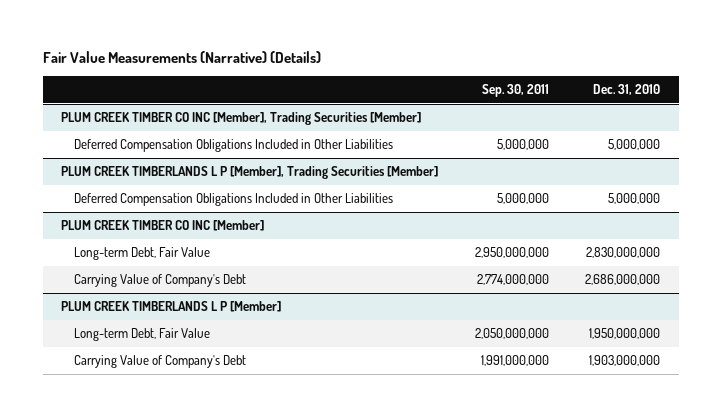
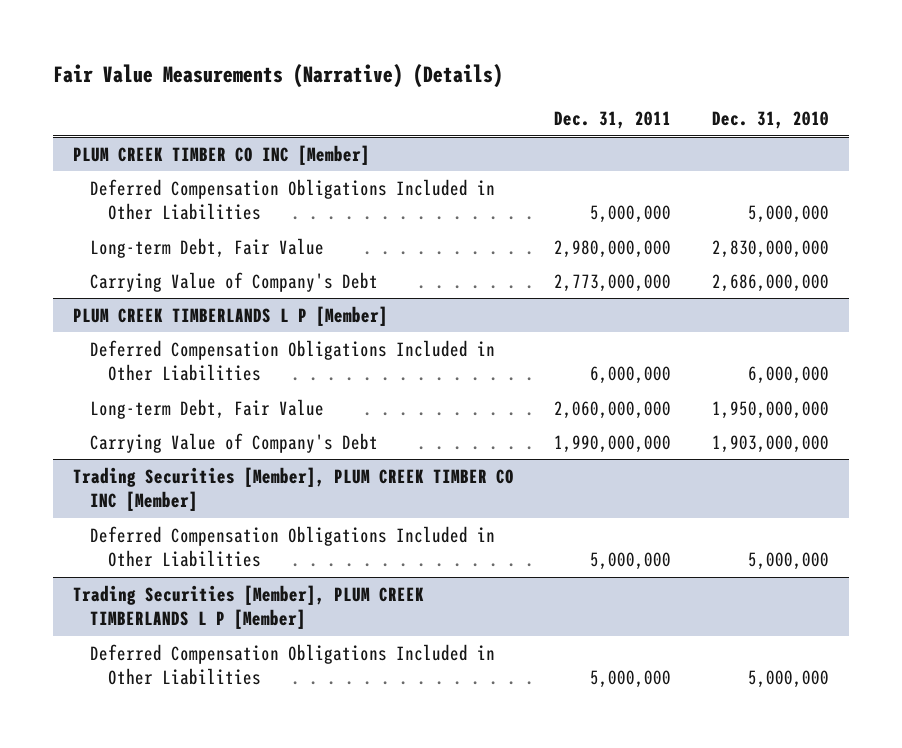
[481,84,549,98] Sep. 30, 2011 -> none
none -> [554,111,672,130] Dec. 31, 2011
[61,112,422,126] PLUM CREEK TIMBER CO INC [Member], Trading Securities [Member] -> none
[73,139,393,153] Deferred Compensation Obligations Included in Other Liabilities -> none
[61,166,439,180] PLUM CREEK TIMBERLANDS L P [Member], Trading Securities [Member] -> none
[73,193,393,207] Deferred Compensation Obligations Included in Other Liabilities -> none
none -> [90,178,496,221] Deferred Compensation Obligations Included in Other Liabilities
none -> [90,339,496,382] Deferred Compensation Obligations Included in Other Liabilities
none -> [72,466,514,512] Trading Securities [Member], PLUM CREEK TIMBER CO INC [Member]
none -> [90,525,496,568] Deferred Compensation Obligations Included in Other Liabilities
none -> [72,584,424,630] Trading Securities [Member], PLUM CREEK TIMBERLANDS L P [Member]
none -> [90,643,496,686] Deferred Compensation Obligations Included in Other Liabilities

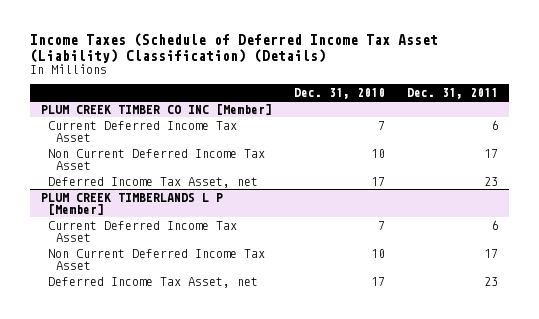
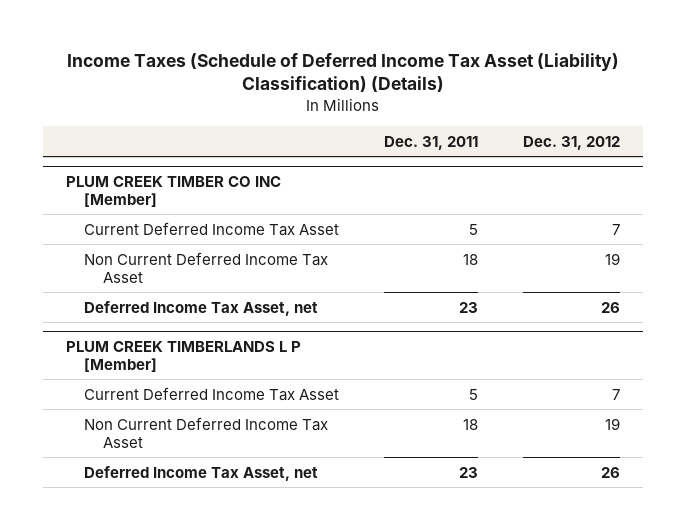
[293,88,385,100] Dec. 31, 2010 -> none
none -> [523,135,621,150] Dec. 31, 2012
[490,119,498,130] 6 -> [469,223,479,235] 5
[483,148,498,158] 17 -> [463,253,479,265] 18
[490,219,498,230] 6 -> [469,388,479,400] 5
[483,248,498,258] 17 -> [463,418,479,430] 18

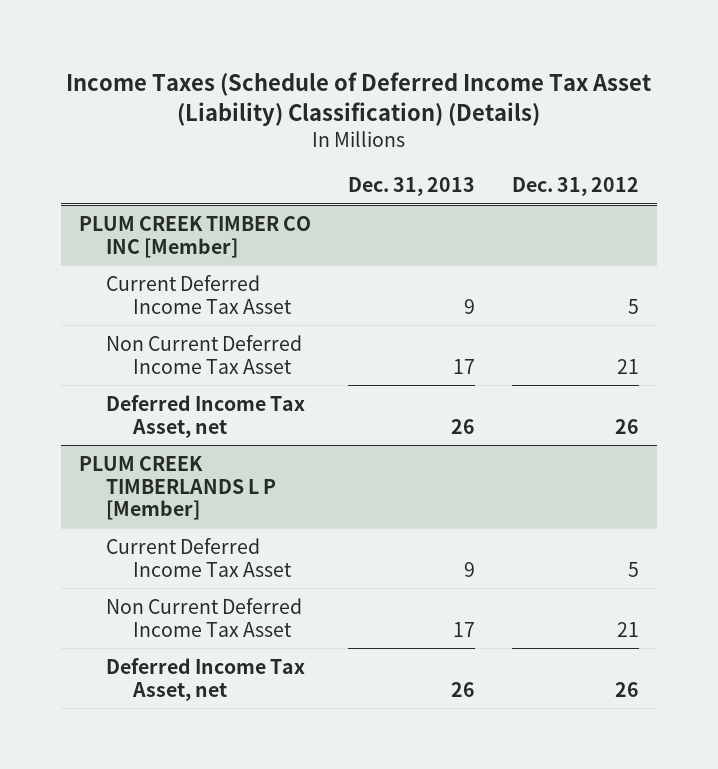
[384,135,479,150] Dec. 31, 2011 -> none
none -> [348,177,476,197] Dec. 31, 2013
[612,223,621,235] 7 -> [627,298,639,314] 5
[605,252,621,265] 19 -> [616,358,639,374] 21
[612,388,621,400] 7 -> [627,561,639,577] 5
[605,417,621,430] 19 -> [616,621,639,637] 21

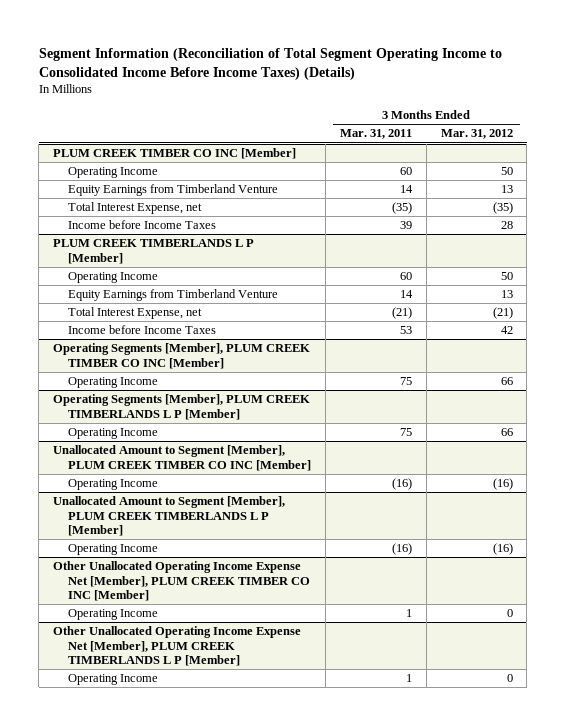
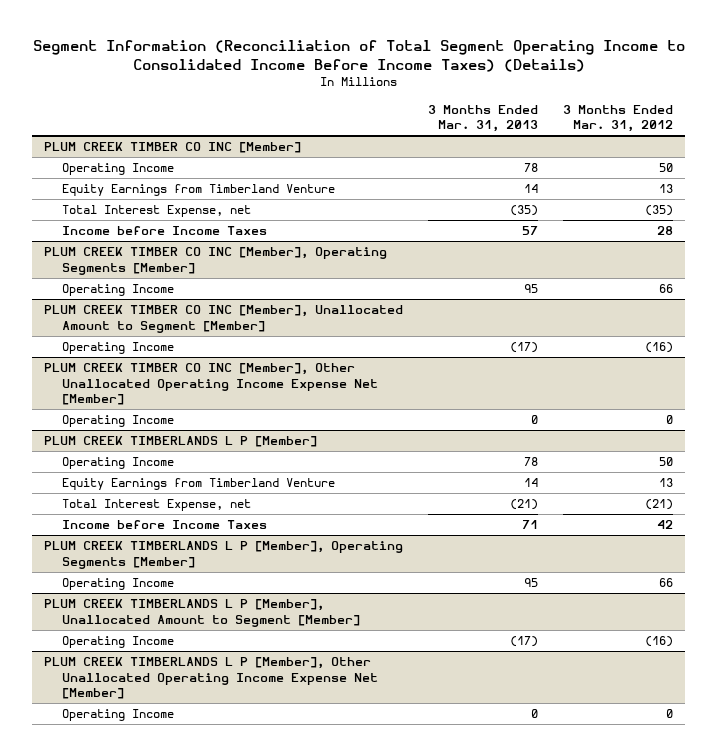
[339,129,412,140] Mar. 31, 2011 -> none
none -> [428,104,539,133] 3 Months Ended Mar. 31, 2013
none -> [44,247,388,275] PLUM CREEK TIMBER CO INC [Member], Operating Segments [Member]
none -> [62,284,175,297] Operating Income
none -> [44,305,404,333] PLUM CREEK TIMBER CO INC [Member], Unallocated Amount to Segment [Member]
none -> [62,342,175,355] Operating Income
none -> [44,363,379,406] PLUM CREEK TIMBER CO INC [Member], Other Unallocated Operating Income Expense Net [Member]
none -> [62,415,175,428] Operating Income
[52,343,310,369] Operating Segments [Member], PLUM CREEK TIMBER CO INC [Member] -> none
[68,377,159,389] Operating Income -> none
[52,394,310,420] Operating Segments [Member], PLUM CREEK TIMBERLANDS L P [Member] -> [44,541,404,569] PLUM CREEK TIMBERLANDS L P [Member], Operating Segments [Member]
[52,445,312,471] Unallocated Amount to Segment [Member], PLUM CREEK TIMBER CO INC [Member] -> none
[68,479,159,491] Operating Income -> none
[52,496,285,537] Unallocated Amount to Segment [Member], PLUM CREEK TIMBERLANDS L P [Member] -> [44,599,361,627] PLUM CREEK TIMBERLANDS L P [Member], Unallocated Amount to Segment [Member]
[52,561,311,602] Other Unallocated Operating Income Expense Net [Member], PLUM CREEK TIMBER CO INC [Member] -> none
[68,609,159,621] Operating Income -> none
[52,626,301,667] Other Unallocated Operating Income Expense Net [Member], PLUM CREEK TIMBERLANDS L P [Member] -> [44,657,379,700] PLUM CREEK TIMBERLANDS L P [Member], Other Unallocated Operating Income Expense Net [Member]

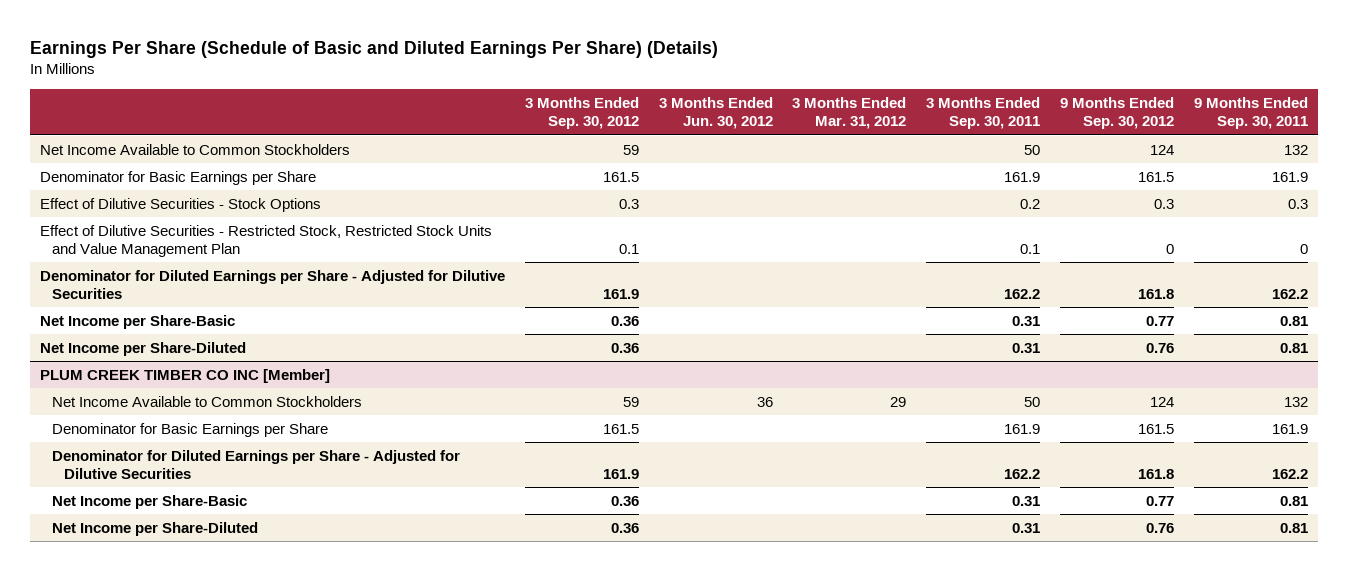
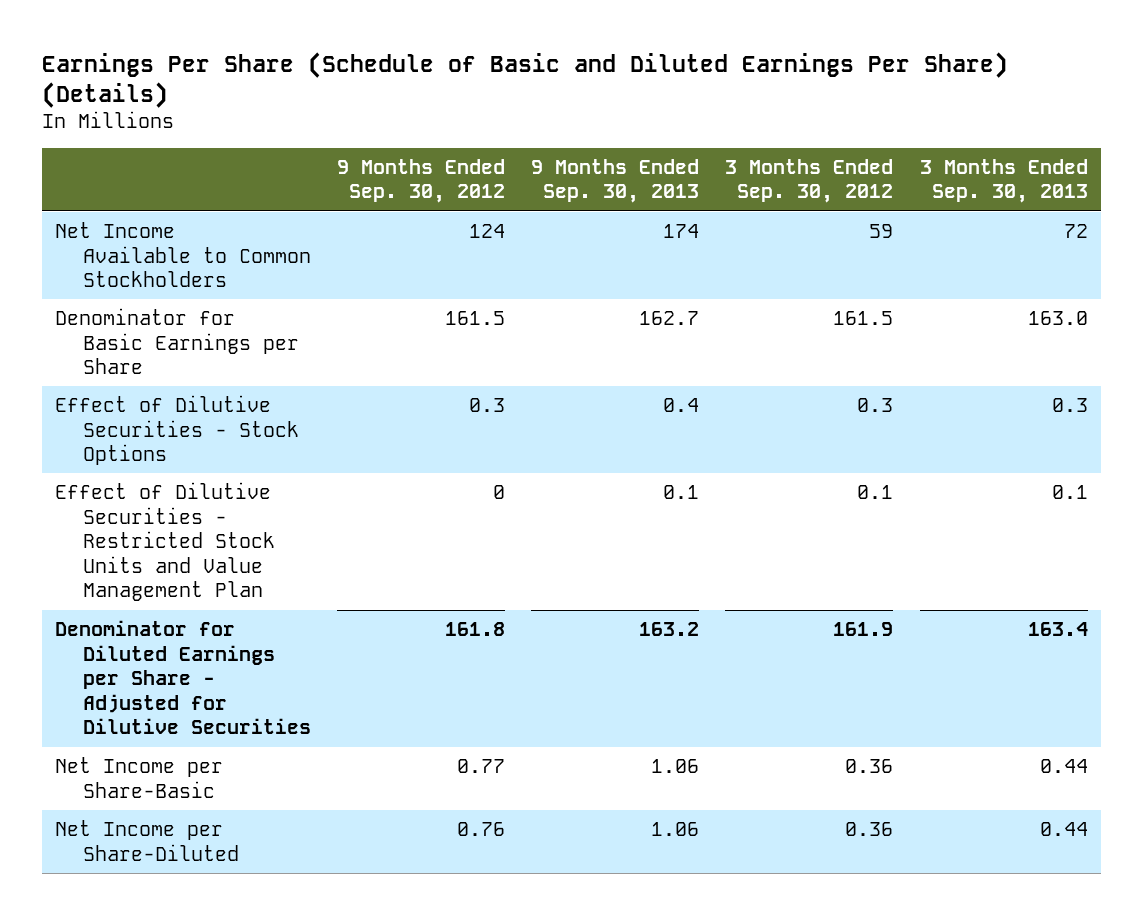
[658,97,773,130] 3 Months Ended Jun. 30, 2012 -> none
[792,97,907,130] 3 Months Ended Mar. 31, 2012 -> none
[926,97,1041,130] 3 Months Ended Sep. 30, 2011 -> none
[1194,97,1309,130] 9 Months Ended Sep. 30, 2011 -> none
none -> [531,158,700,204] 9 Months Ended Sep. 30, 2013
none -> [919,158,1088,204] 3 Months Ended Sep. 30, 2013
[39,269,505,299] Denominator for Diluted Earnings per Share - Adjusted for Dilutive Securities -> none
[39,314,235,329] Net Income per Share-Basic -> none
[39,341,246,356] Net Income per Share-Diluted -> none
[39,368,330,383] PLUM CREEK TIMBER CO INC [Member] -> none
[52,395,363,407] Net Income Available to Common Stockholders -> none
[52,422,329,437] Denominator for Basic Earnings per Share -> none
[39,224,492,257] Effect of Dilutive Securities - Restricted Stock, Restricted Stock Units and Value Management Plan -> [54,481,275,602] Effect of Dilutive Securities - Restricted Stock Units and Value Management Plan

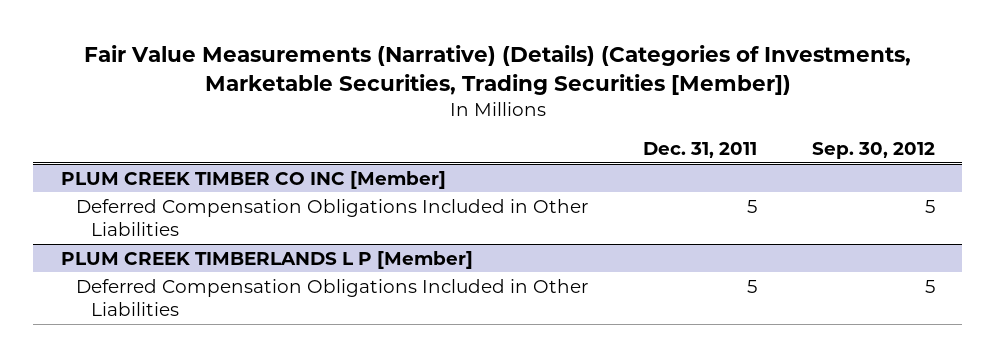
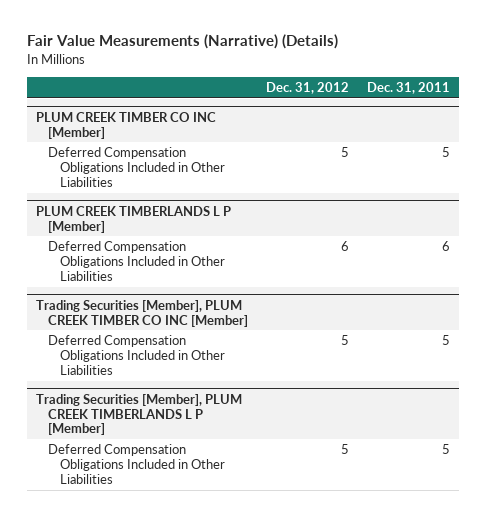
[83,44,911,95] Fair Value Measurements (Narrative) (Details) (Categories of Investments, Marketable Securities, Trading Securities [Member]) -> [26,34,338,50] Fair Value Measurements (Narrative) (Details)
[811,142,935,160] Sep. 30, 2012 -> none
none -> [265,81,349,94] Dec. 31, 2012
none -> [47,241,226,282] Deferred Compensation Obligations Included in Other Liabilities
none -> [35,299,248,327] Trading Securities [Member], PLUM CREEK TIMBER CO INC [Member]
none -> [35,393,242,436] Trading Securities [Member], PLUM CREEK TIMBERLANDS L P [Member]
none -> [47,444,226,485] Deferred Compensation Obligations Included in Other Liabilities

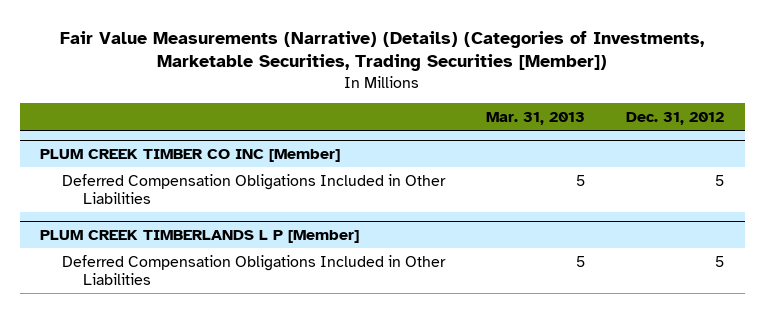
[26,34,338,50] Fair Value Measurements (Narrative) (Details) -> [60,30,705,72] Fair Value Measurements (Narrative) (Details) (Categories of Investments, Marketable Securities, Trading Securities [Member])
[366,81,450,94] Dec. 31, 2011 -> none
none -> [486,111,586,125] Mar. 31, 2013
[47,241,226,282] Deferred Compensation Obligations Included in Other Liabilities -> none
[35,299,248,327] Trading Securities [Member], PLUM CREEK TIMBER CO INC [Member] -> none
[35,393,242,436] Trading Securities [Member], PLUM CREEK TIMBERLANDS L P [Member] -> none
[47,444,226,485] Deferred Compensation Obligations Included in Other Liabilities -> none

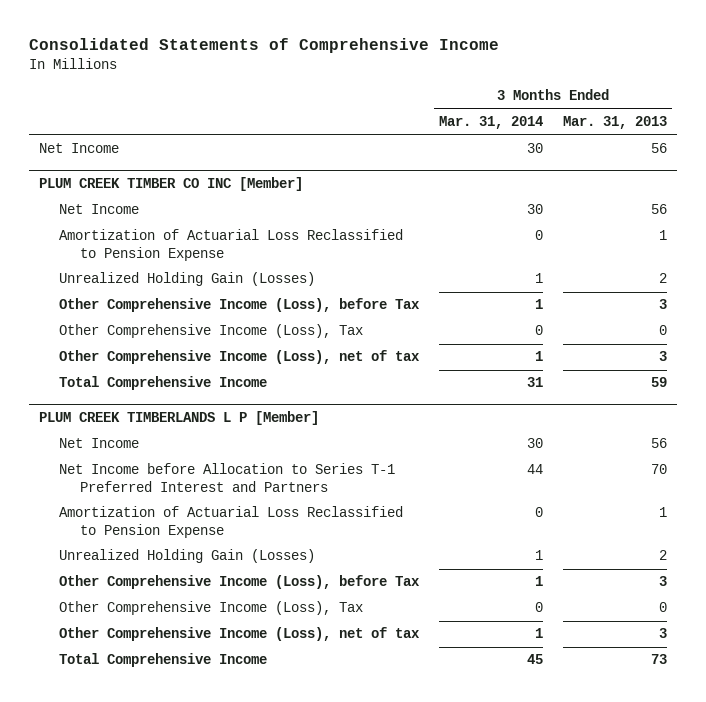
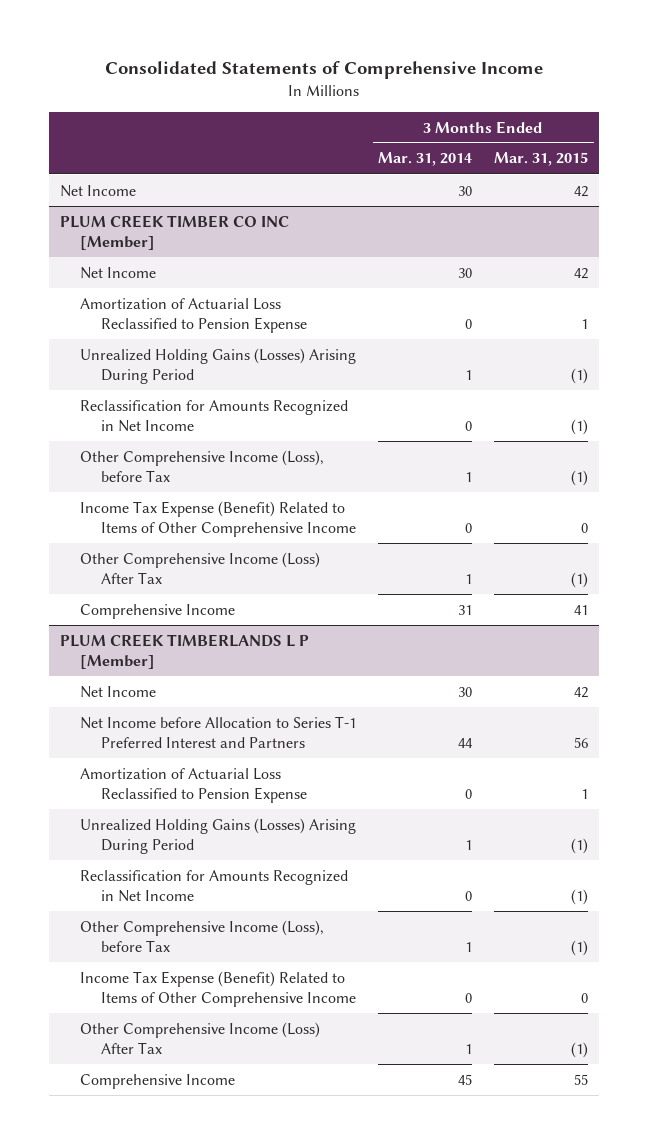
[562,116,667,130] Mar. 31, 2013 -> none
none -> [494,152,589,167] Mar. 31, 2015
[59,272,316,287] Unrealized Holding Gain (Losses) -> [80,347,357,385] Unrealized Holding Gains (Losses) Arising During Period
none -> [80,399,349,433] Reclassification for Amounts Recognized in Net Income
[59,324,364,339] Other Comprehensive Income (Loss), Tax -> [80,500,356,538] Income Tax Expense (Benefit) Related to Items of Other Comprehensive Income
[59,350,421,365] Other Comprehensive Income (Loss), net of tax -> [80,551,321,585] Other Comprehensive Income (Loss) After Tax
[59,376,268,391] Total Comprehensive Income -> [80,603,236,619] Comprehensive Income
[59,549,316,564] Unrealized Holding Gain (Losses) -> [80,817,357,855] Unrealized Holding Gains (Losses) Arising During Period
none -> [80,869,349,903] Reclassification for Amounts Recognized in Net Income
[59,601,364,616] Other Comprehensive Income (Loss), Tax -> [80,970,356,1008] Income Tax Expense (Benefit) Related to Items of Other Comprehensive Income
[59,627,421,642] Other Comprehensive Income (Loss), net of tax -> [80,1021,321,1055] Other Comprehensive Income (Loss) After Tax
[59,653,268,668] Total Comprehensive Income -> [80,1073,236,1089] Comprehensive Income

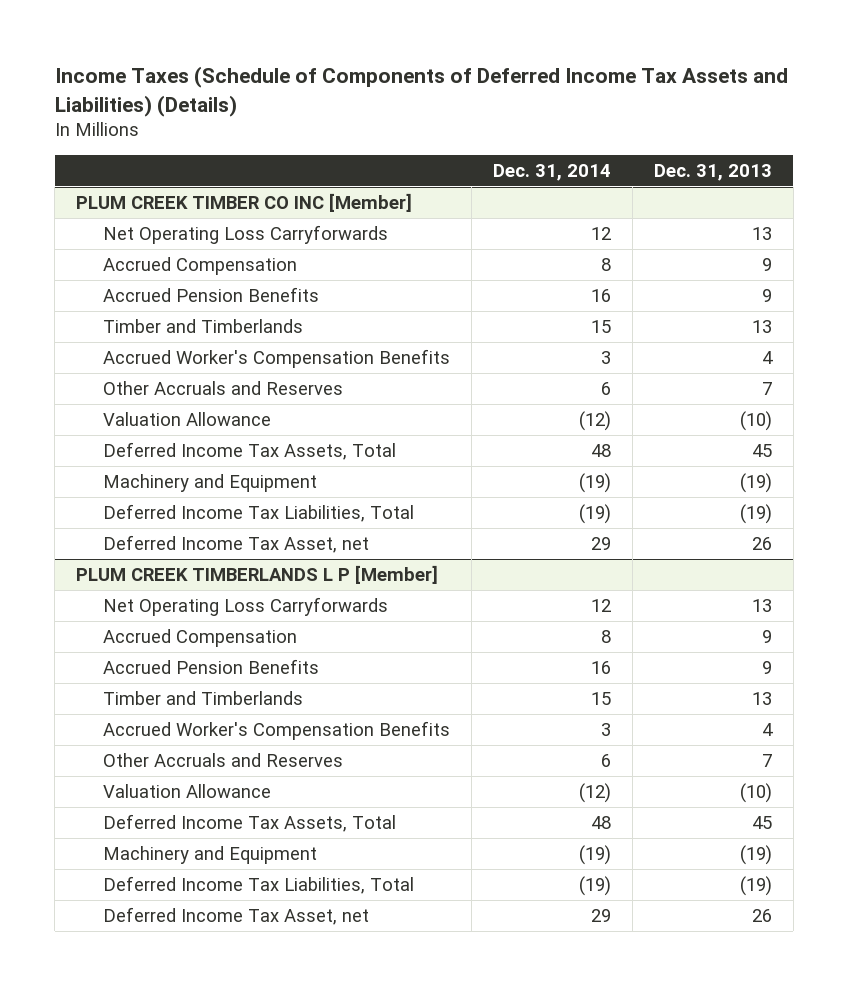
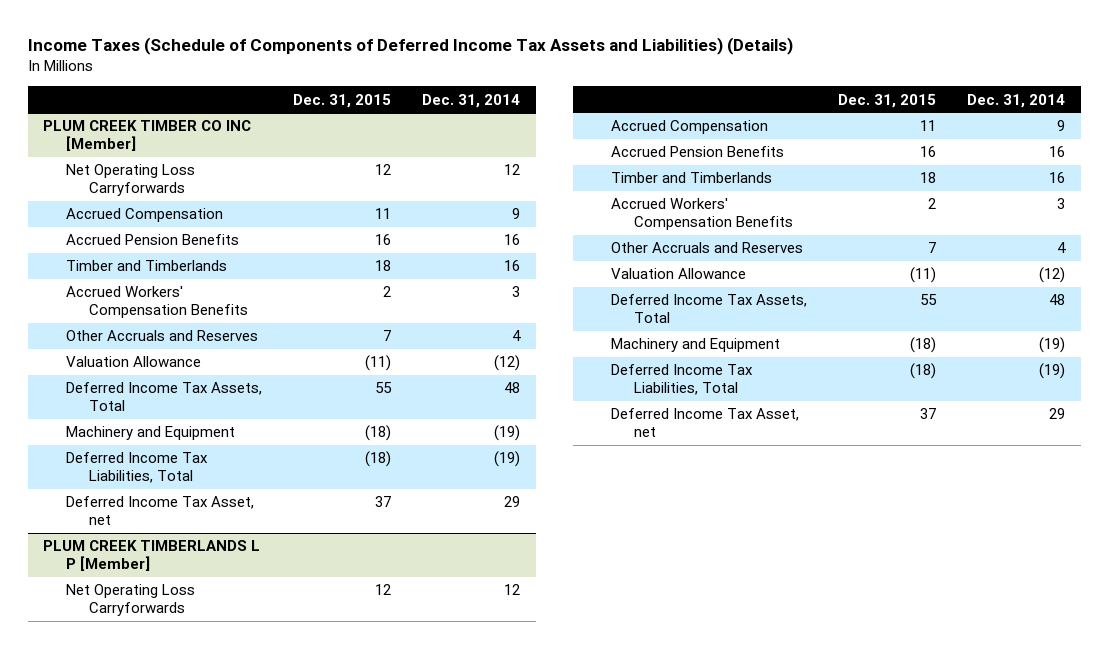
[653,163,772,181] Dec. 31, 2013 -> none
none -> [293,93,392,108] Dec. 31, 2015
[600,257,611,271] 8 -> [512,208,521,220] 9
[590,319,611,333] 15 -> [504,260,521,272] 16
[102,348,450,368] Accrued Worker's Compensation Benefits -> [66,286,248,318] Accrued Workers' Compensation Benefits
[600,381,611,395] 6 -> [512,330,522,342] 4
[600,629,611,643] 8 -> [1057,120,1066,132] 9
[590,691,611,705] 15 -> [1049,172,1066,184] 16
[102,720,450,740] Accrued Worker's Compensation Benefits -> [611,198,793,230] Accrued Workers' Compensation Benefits
[600,753,611,767] 6 -> [1057,242,1067,254] 4

